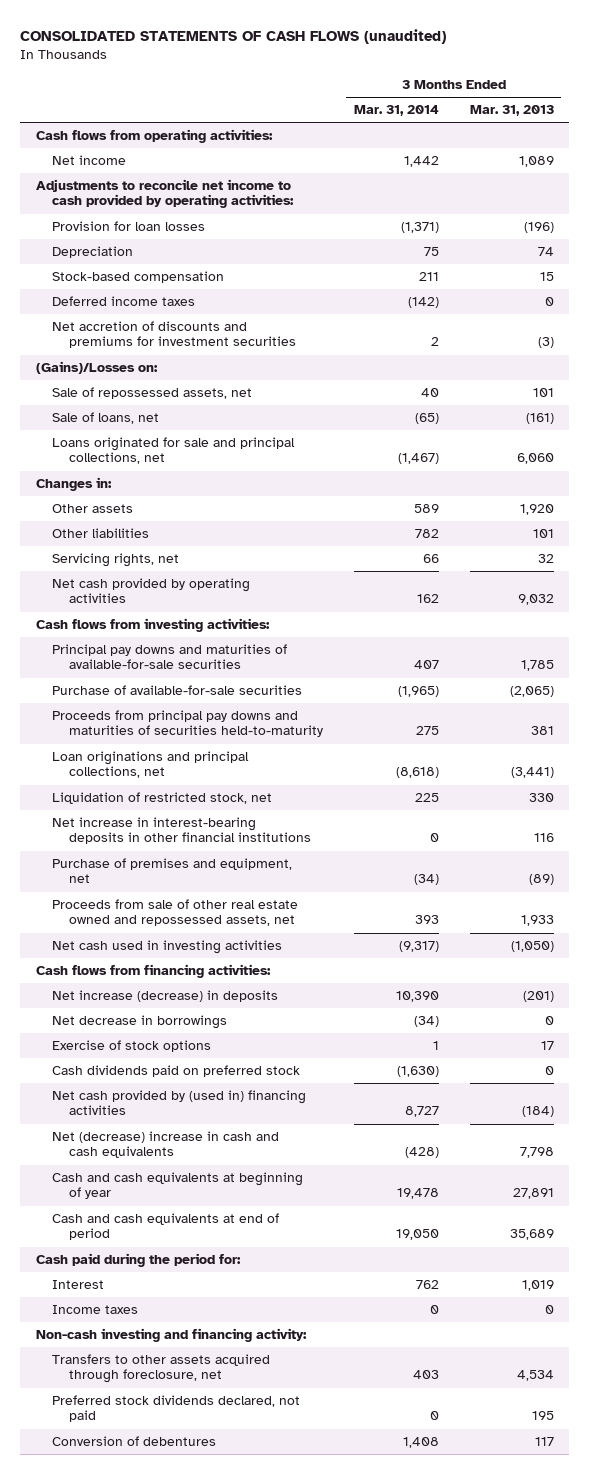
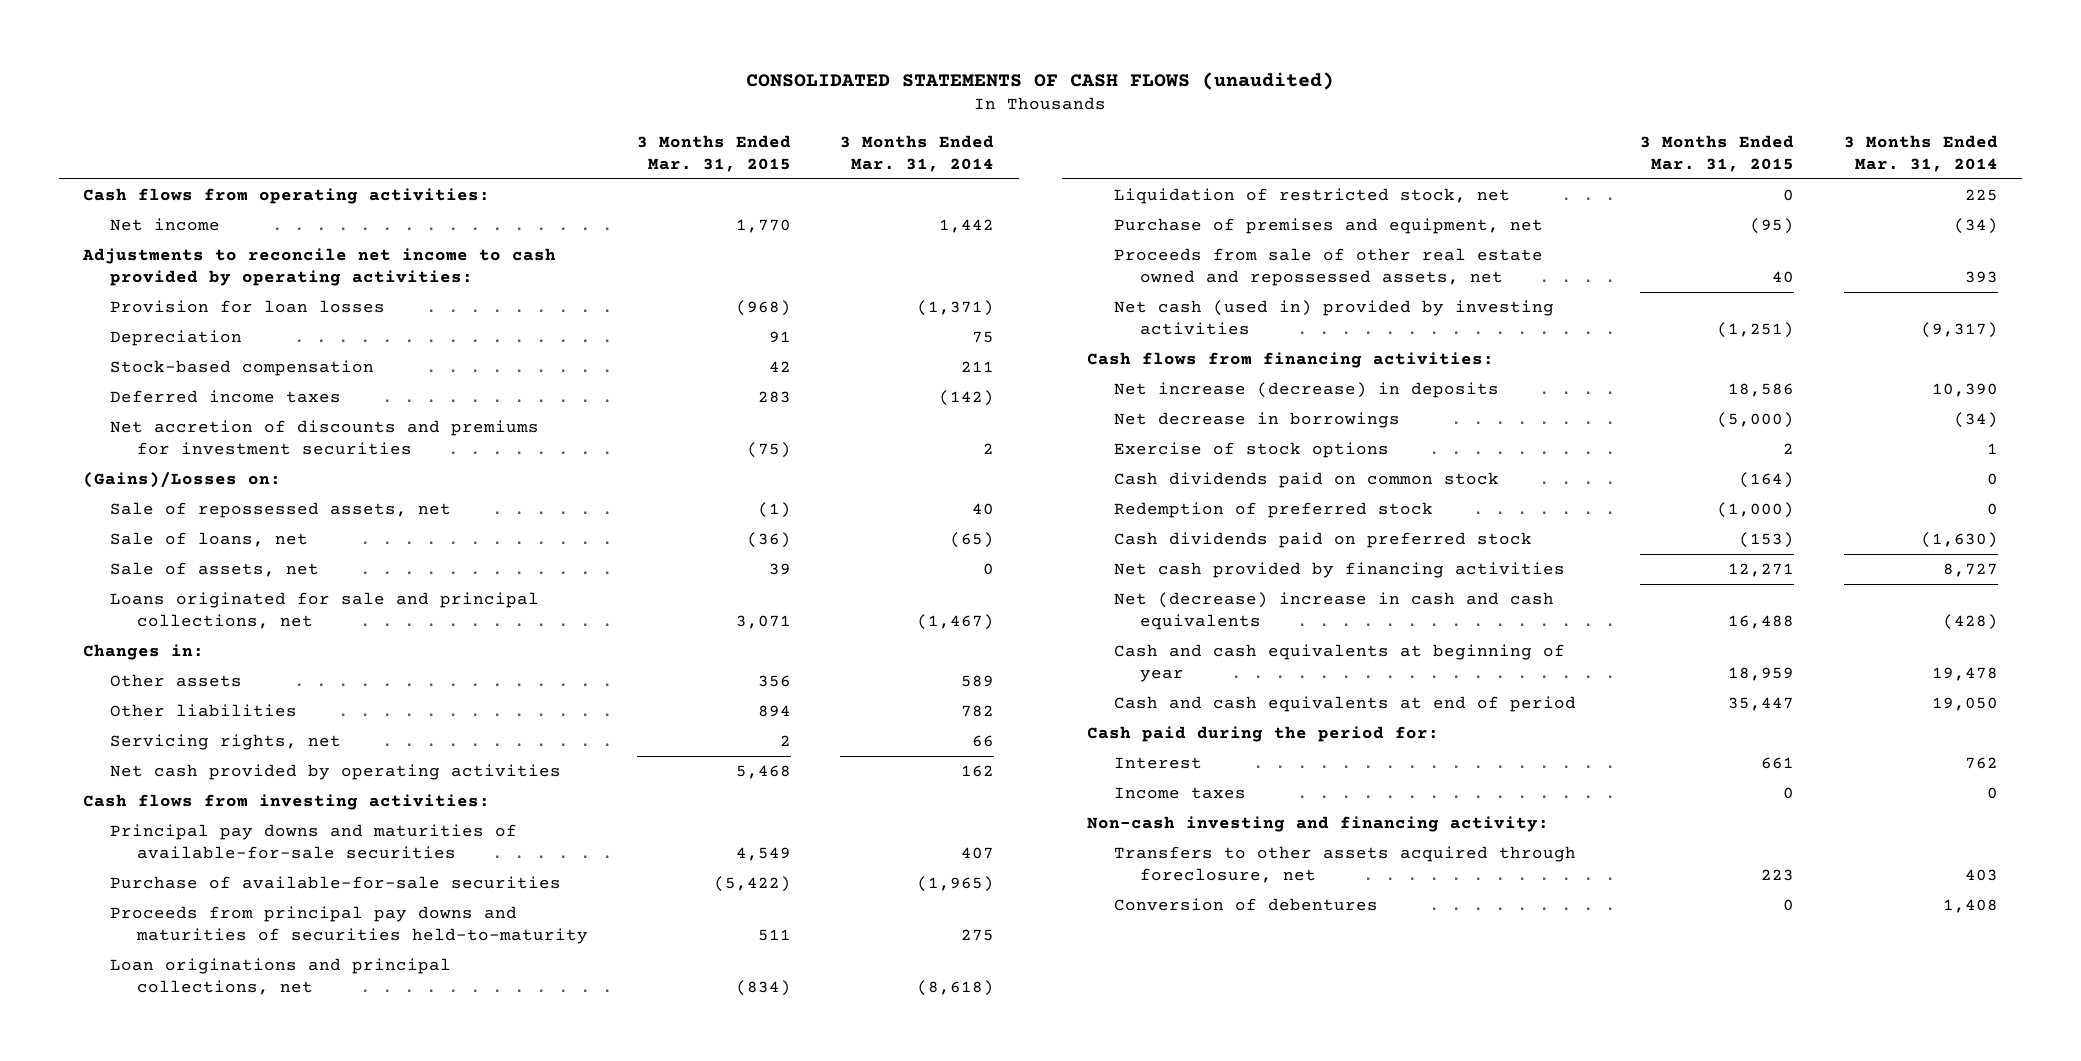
[469,105,554,117] Mar. 31, 2013 -> none
none -> [637,134,792,172] 3 Months Ended Mar. 31, 2015
none -> [110,562,320,578] Sale of assets, net
[52,817,311,845] Net increase in interest-bearing deposits in other financial institutions -> none
[52,940,283,955] Net cash used in investing activities -> [1113,300,1554,336] Net cash (used in) provided by investing activities
none -> [1113,472,1499,489] Cash dividends paid on common stock
none -> [1113,502,1433,519] Redemption of preferred stock
[52,1090,307,1116] Net cash provided by (used in) financing activities -> [1113,562,1565,579] Net cash provided by financing activities
[52,1395,301,1423] Preferred stock dividends declared, not paid -> none

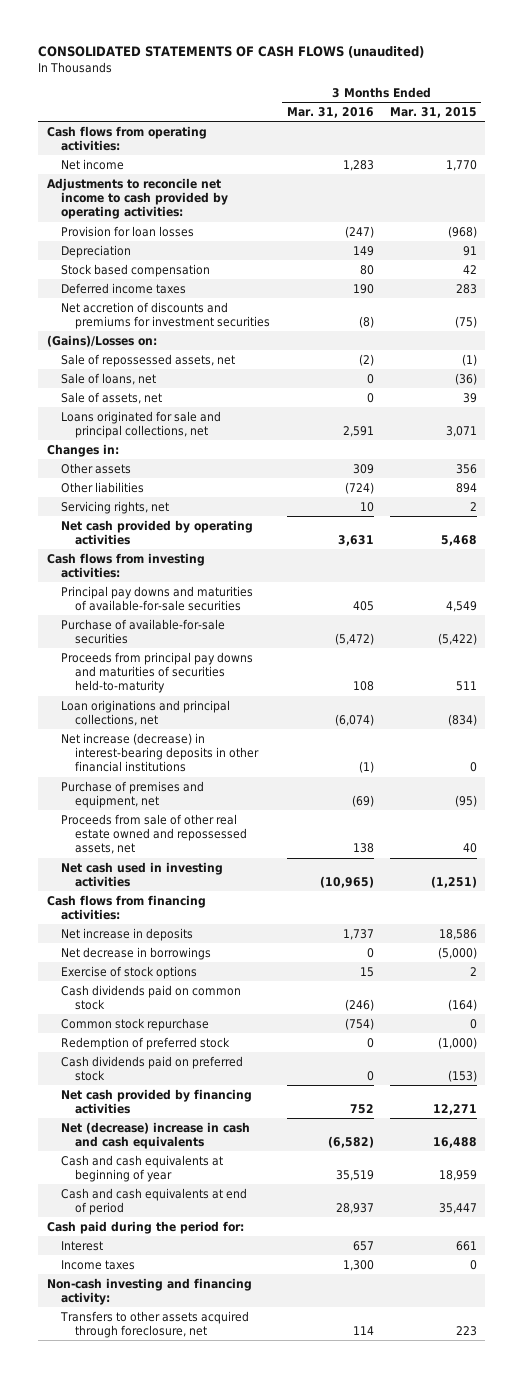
[840,134,995,172] 3 Months Ended Mar. 31, 2014 -> none
none -> [286,106,374,118] Mar. 31, 2016
[110,360,375,377] Stock-based compensation -> [60,263,210,277] Stock based compensation
[1113,188,1510,205] Liquidation of restricted stock, net -> none
none -> [60,732,259,773] Net increase (decrease) in interest-bearing deposits in other financial institutions
[1113,300,1554,336] Net cash (used in) provided by investing activities -> [60,861,223,887] Net cash used in investing activities
[1113,382,1499,399] Net increase (decrease) in deposits -> [60,927,193,941] Net increase in deposits
none -> [60,1017,209,1031] Common stock repurchase
[1113,898,1378,912] Conversion of debentures -> none

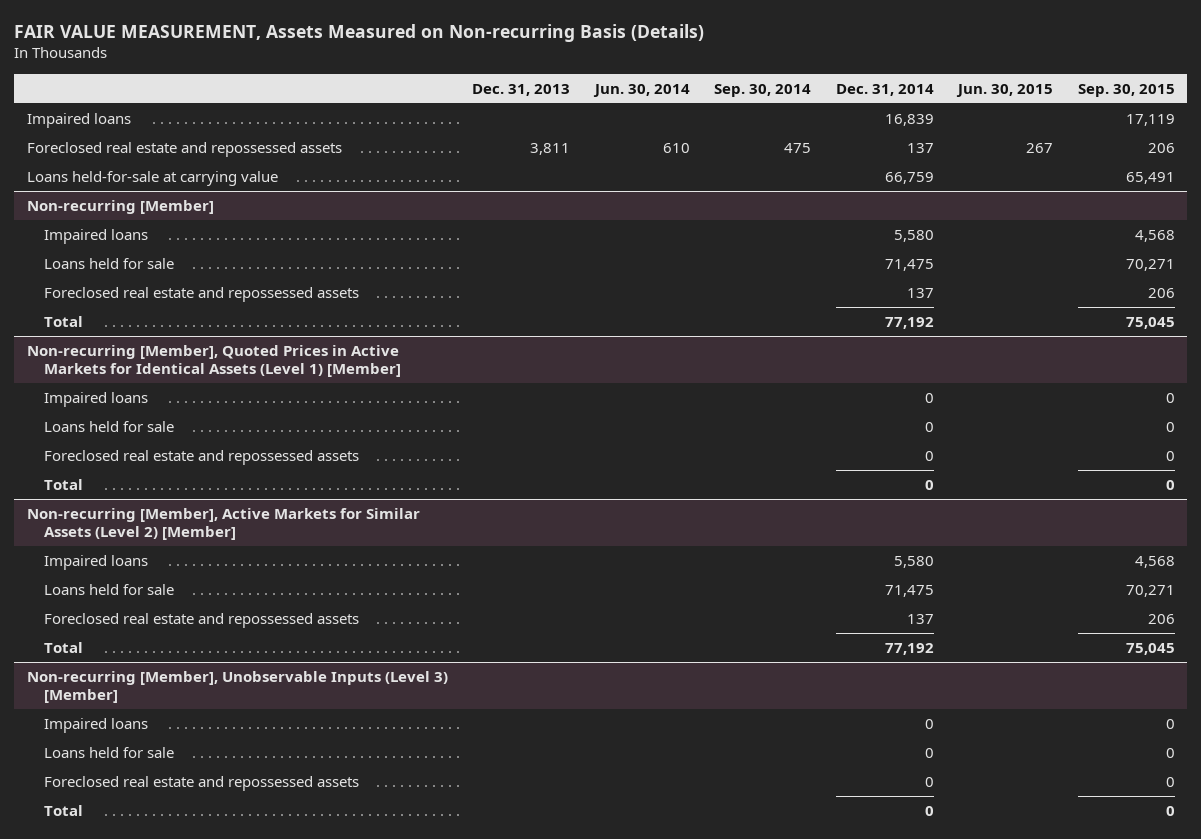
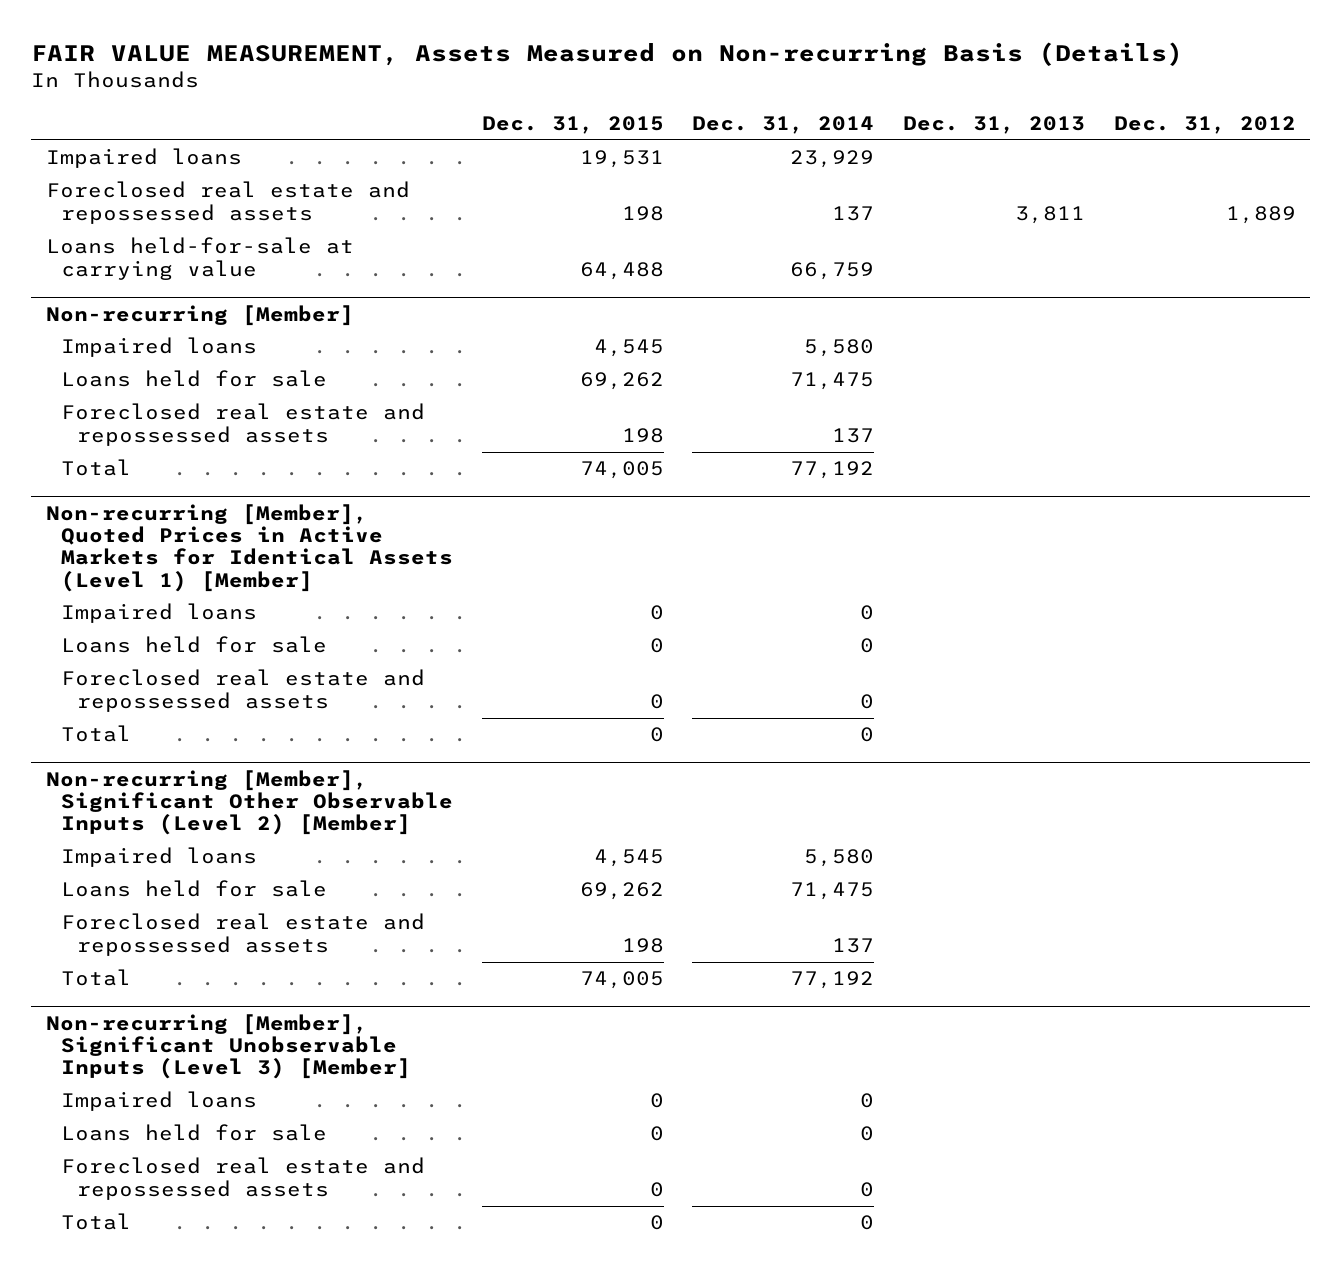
[592,83,690,97] Jun. 30, 2014 -> none
[714,83,812,97] Sep. 30, 2014 -> none
[956,83,1054,97] Jun. 30, 2015 -> none
[1077,83,1175,97] Sep. 30, 2015 -> none
none -> [481,116,664,135] Dec. 31, 2015
none -> [1113,116,1296,135] Dec. 31, 2012
[884,113,934,126] 16,839 -> [790,150,875,169] 23,929
[26,507,420,541] Non-recurring [Member], Active Markets for Similar Assets (Level 2) [Member] -> none
none -> [45,769,454,836] Non-recurring [Member], Significant Other Observable Inputs (Level 2) [Member]
[26,670,448,704] Non-recurring [Member], Unobservable Inputs (Level 3) [Member] -> [45,1013,412,1080] Non-recurring [Member], Significant Unobservable Inputs (Level 3) [Member]

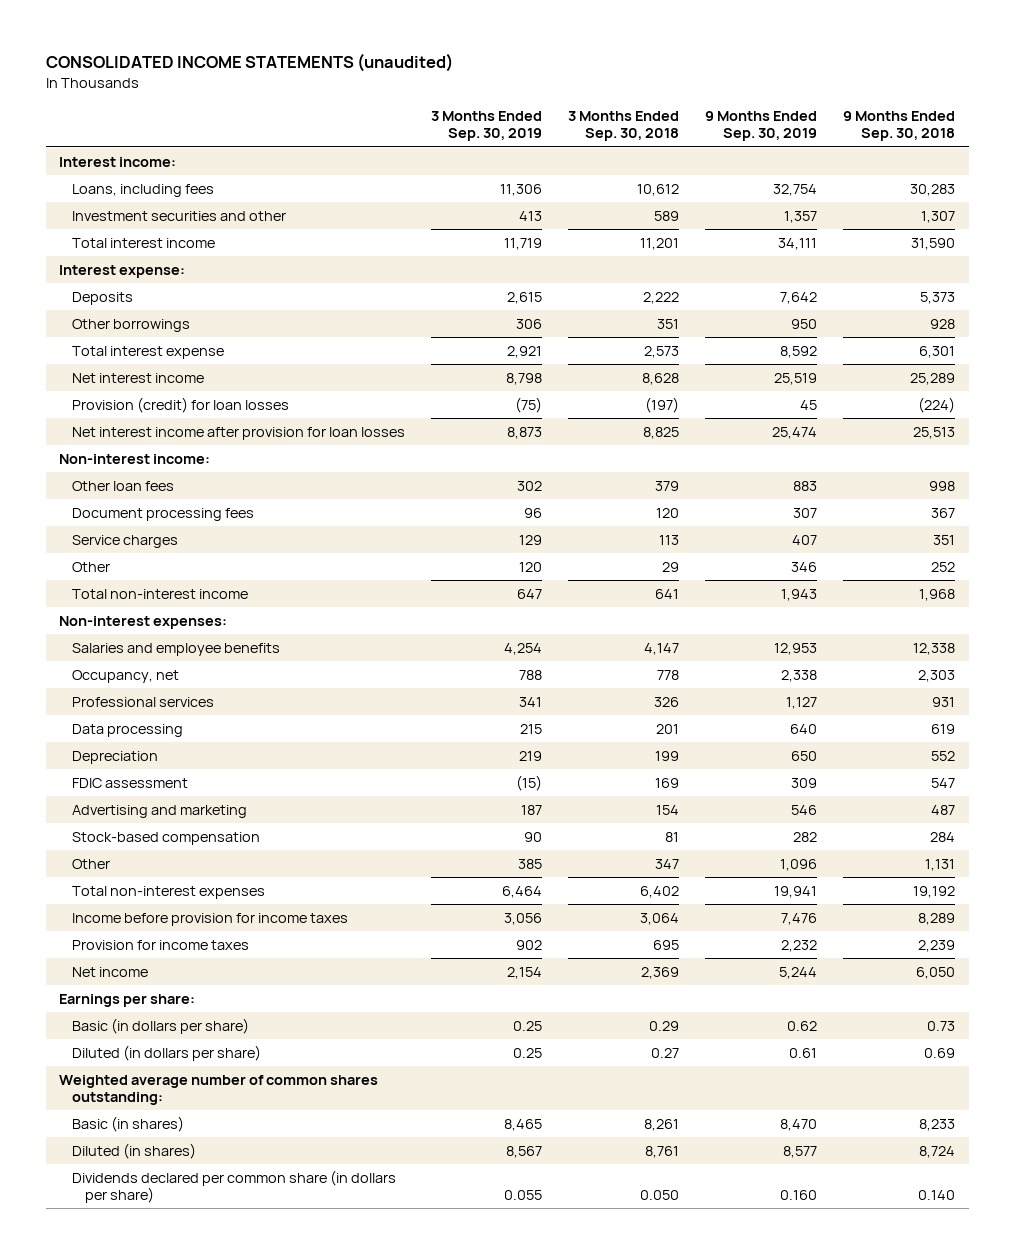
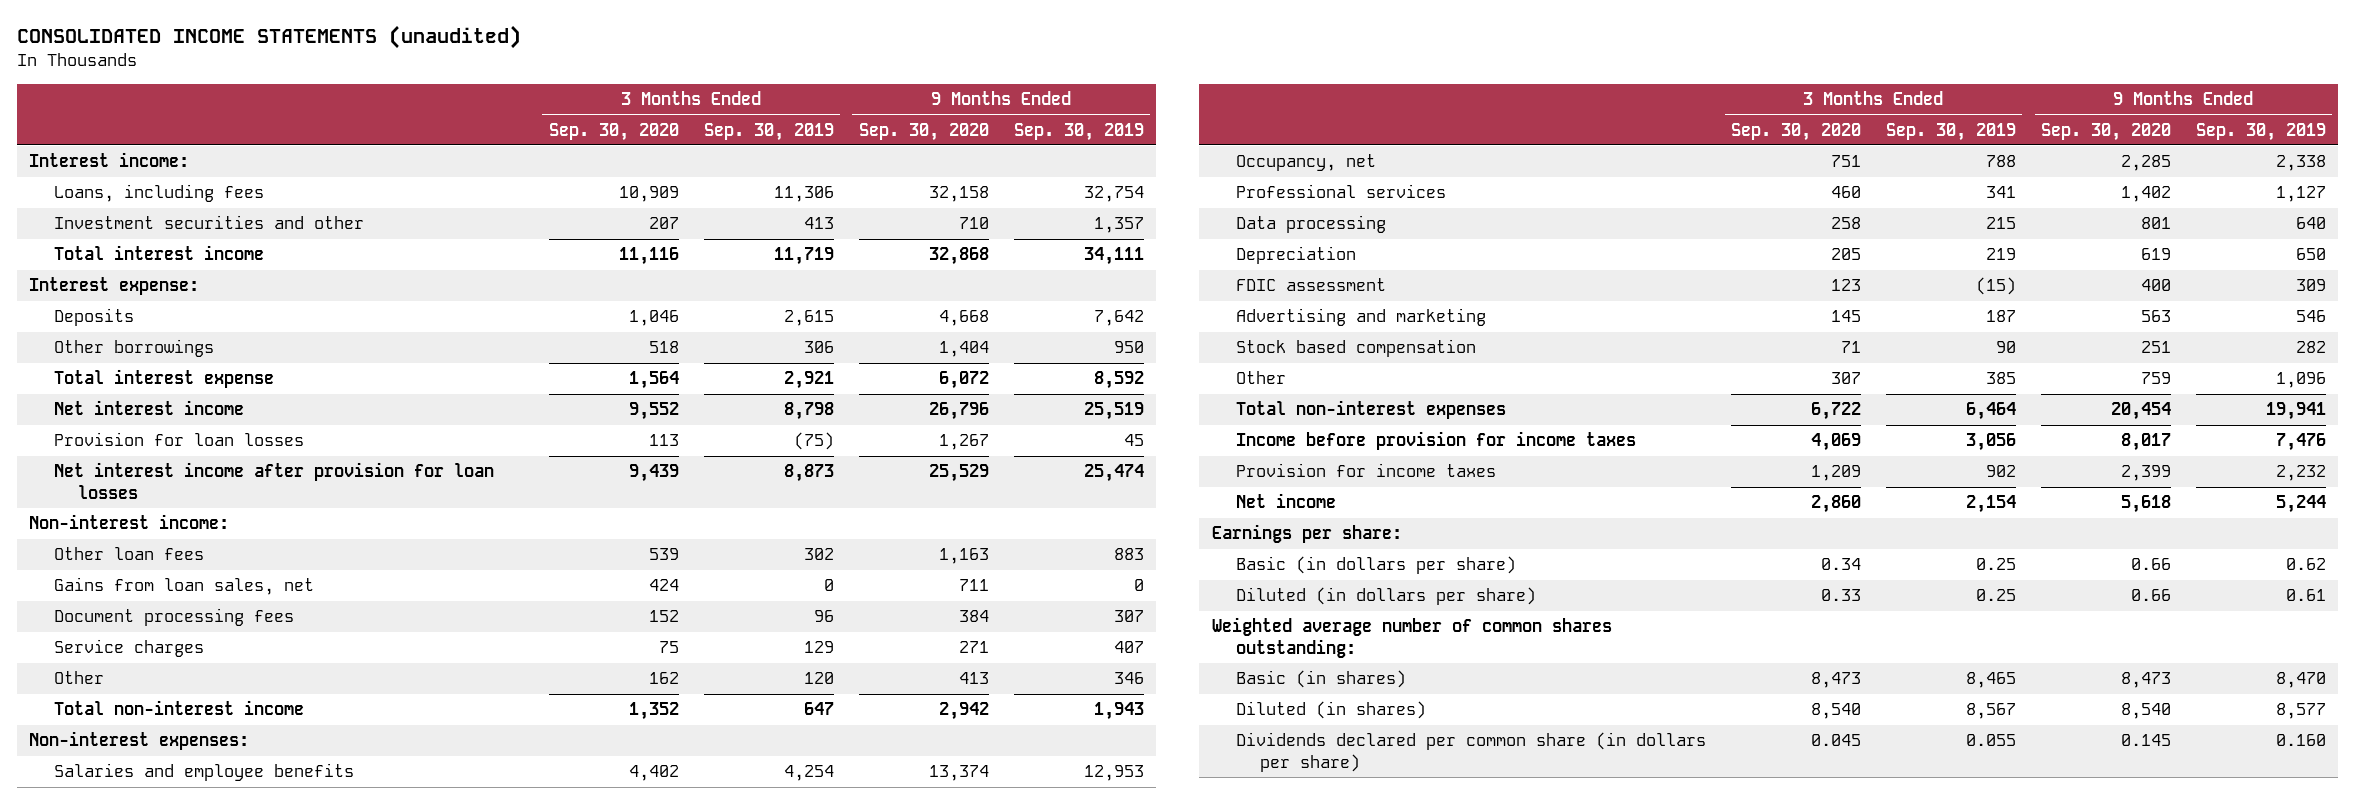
[568,111,680,142] 3 Months Ended Sep. 30, 2018 -> none
[843,111,956,142] 9 Months Ended Sep. 30, 2018 -> none
none -> [548,122,679,141] Sep. 30, 2020
none -> [858,122,989,141] Sep. 30, 2020
[71,396,289,413] Provision (credit) for loan losses -> [53,432,304,447] Provision for loan losses
none -> [53,577,314,596] Gains from loan sales, net
[71,831,260,845] Stock-based compensation -> [1235,339,1476,358] Stock based compensation

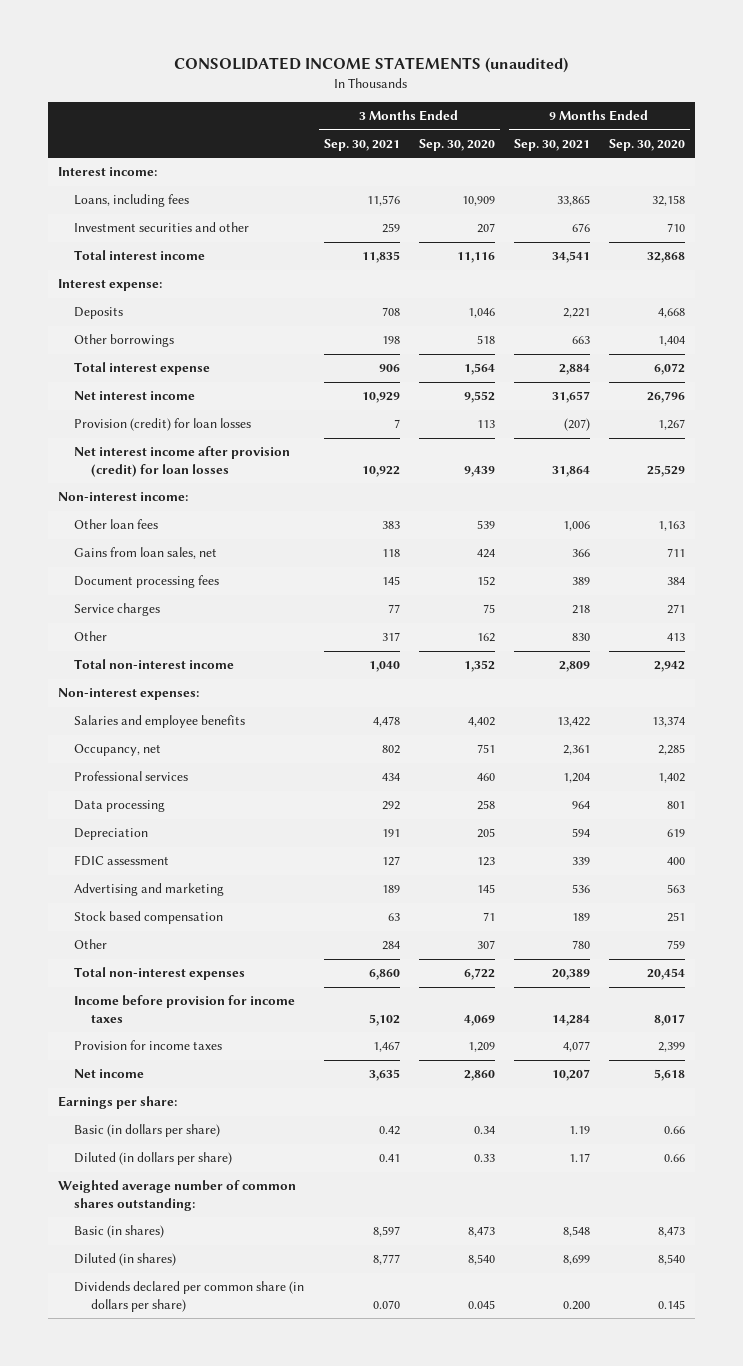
[703,122,834,141] Sep. 30, 2019 -> none
[1013,122,1144,141] Sep. 30, 2019 -> none
none -> [323,138,400,151] Sep. 30, 2021
none -> [513,138,590,151] Sep. 30, 2021
[53,432,304,447] Provision for loan losses -> [74,418,252,432] Provision (credit) for loan losses
[53,462,494,499] Net interest income after provision for loan losses -> [74,446,291,477] Net interest income after provision (credit) for loan losses

